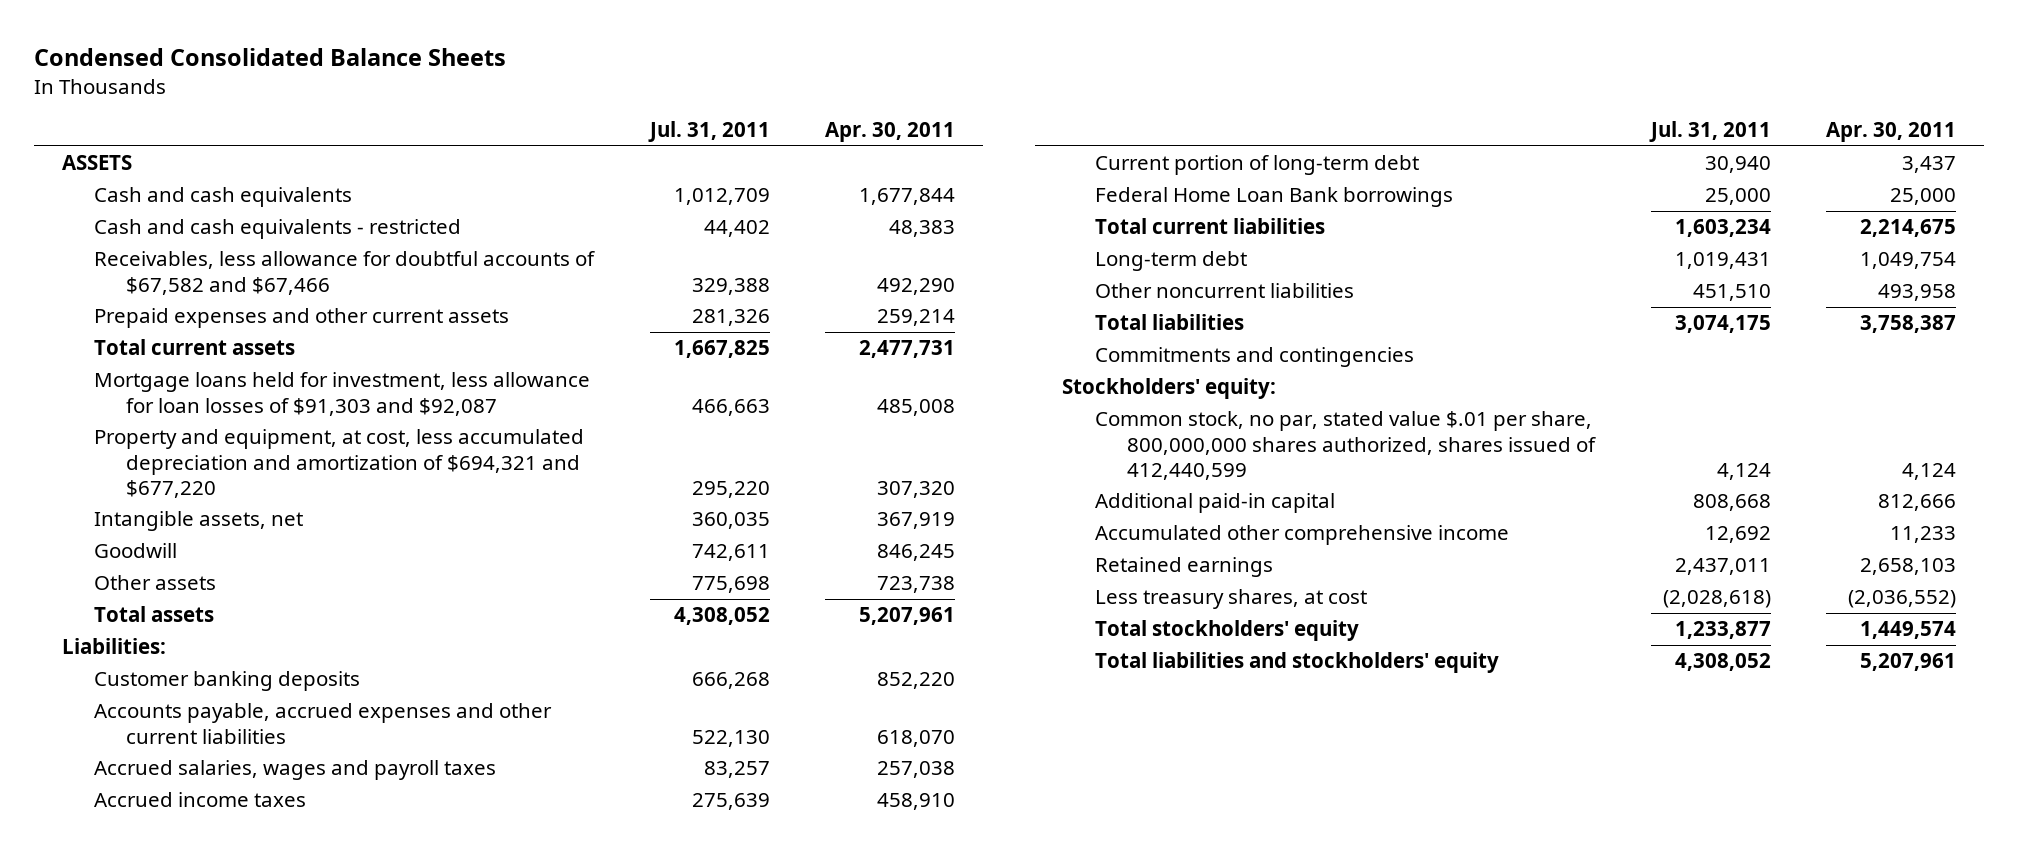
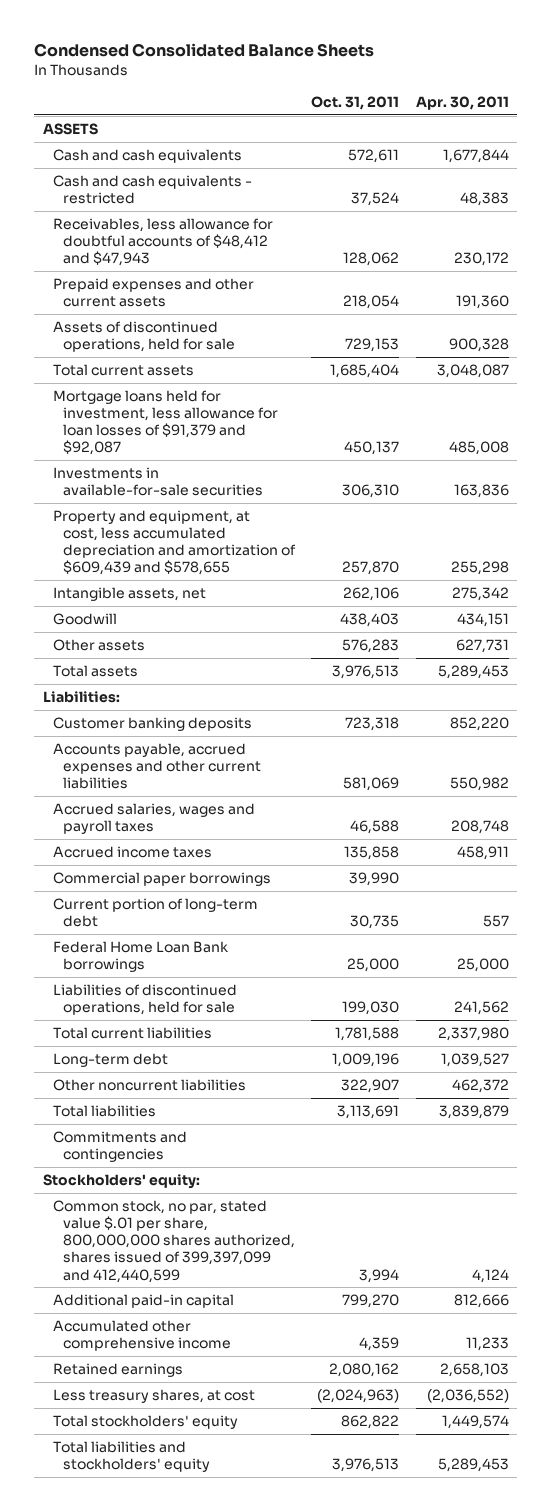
[647,121,770,143] Jul. 31, 2011 -> none
none -> [311,96,400,111] Oct. 31, 2011
[94,251,596,295] Receivables, less allowance for doubtful accounts of $67,582 and $67,466 -> [52,217,273,267] Receivables, less allowance for doubtful accounts of $48,412 and $47,943
[877,277,956,295] 492,290 -> [453,252,509,267] 230,172
[877,309,956,327] 259,214 -> [455,295,509,310] 191,360
none -> [52,320,235,353] Assets of discontinued operations, held for sale
[859,340,956,359] 2,477,731 -> [436,363,509,378] 3,048,087
[94,372,591,416] Mortgage loans held for investment, less allowance for loan losses of $91,303 and $92,087 -> [52,389,278,456] Mortgage loans held for investment, less allowance for loan losses of $91,379 and $92,087
none -> [52,466,263,497] Investments in available-for-sale securities
[94,429,585,498] Property and equipment, at cost, less accumulated depreciation and amortization of $694,321 and $677,220 -> [52,509,296,576] Property and equipment, at cost, less accumulated depreciation and amortization of $609,439 and $578,655
[877,480,956,498] 307,320 -> [450,561,509,576] 255,298
[877,512,956,530] 367,919 -> [451,586,509,601] 275,342
[877,544,956,562] 846,245 -> [456,612,509,627] 434,151
[877,576,956,594] 723,738 -> [455,638,509,653] 627,731
[859,607,956,626] 5,207,961 -> [437,664,509,679] 5,289,453
[877,729,956,747] 618,070 -> [449,777,509,792] 550,982
[877,761,956,779] 257,038 -> [450,820,509,835] 208,748
[877,793,956,811] 458,910 -> [456,845,509,860] 458,911
none -> [52,871,271,886] Commercial paper borrowings
[1902,156,1957,174] 3,437 -> [482,915,509,928] 557
none -> [52,983,237,1016] Liabilities of discontinued operations, held for sale
[1860,219,1957,238] 2,214,675 -> [437,1026,509,1041] 2,337,980
[1860,252,1957,270] 1,049,754 -> [440,1052,509,1067] 1,039,527
[1878,284,1957,302] 493,958 -> [451,1078,509,1093] 462,372
[1860,315,1957,334] 3,758,387 -> [438,1104,509,1119] 3,839,879
[1094,411,1597,480] Common stock, no par, stated value $.01 per share, 800,000,000 shares authorized, shares issued of 412,440,599 -> [52,1199,295,1283] Common stock, no par, stated value $.01 per share, 800,000,000 shares authorized, shares issued of 399,397,099 and 412,440,599
[1860,653,1957,672] 5,207,961 -> [437,1458,509,1473] 5,289,453

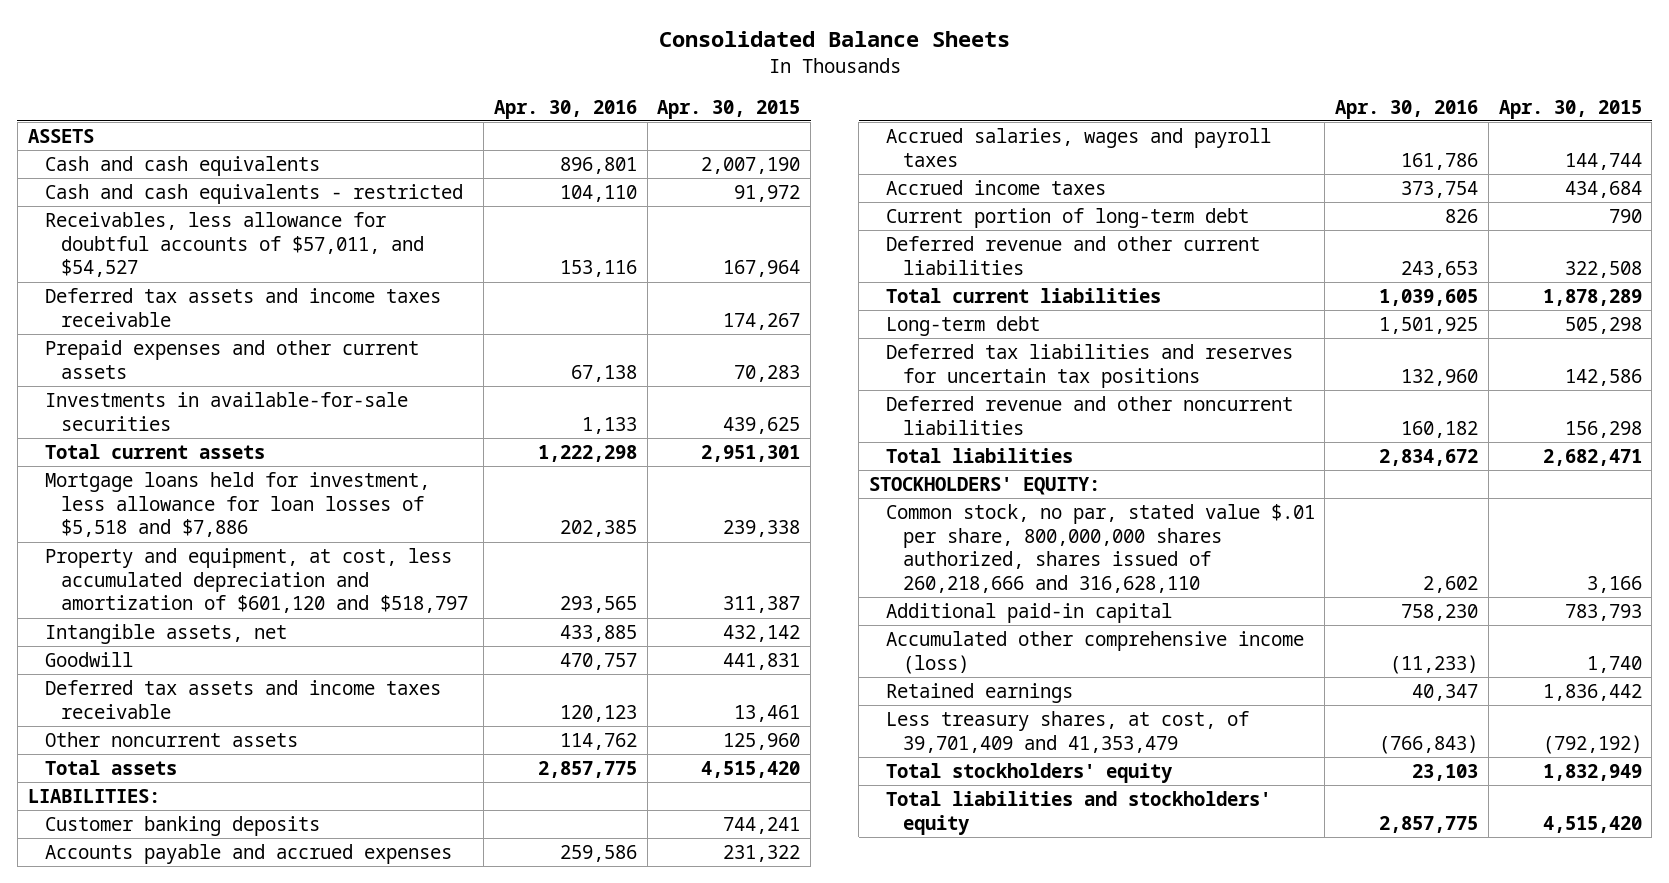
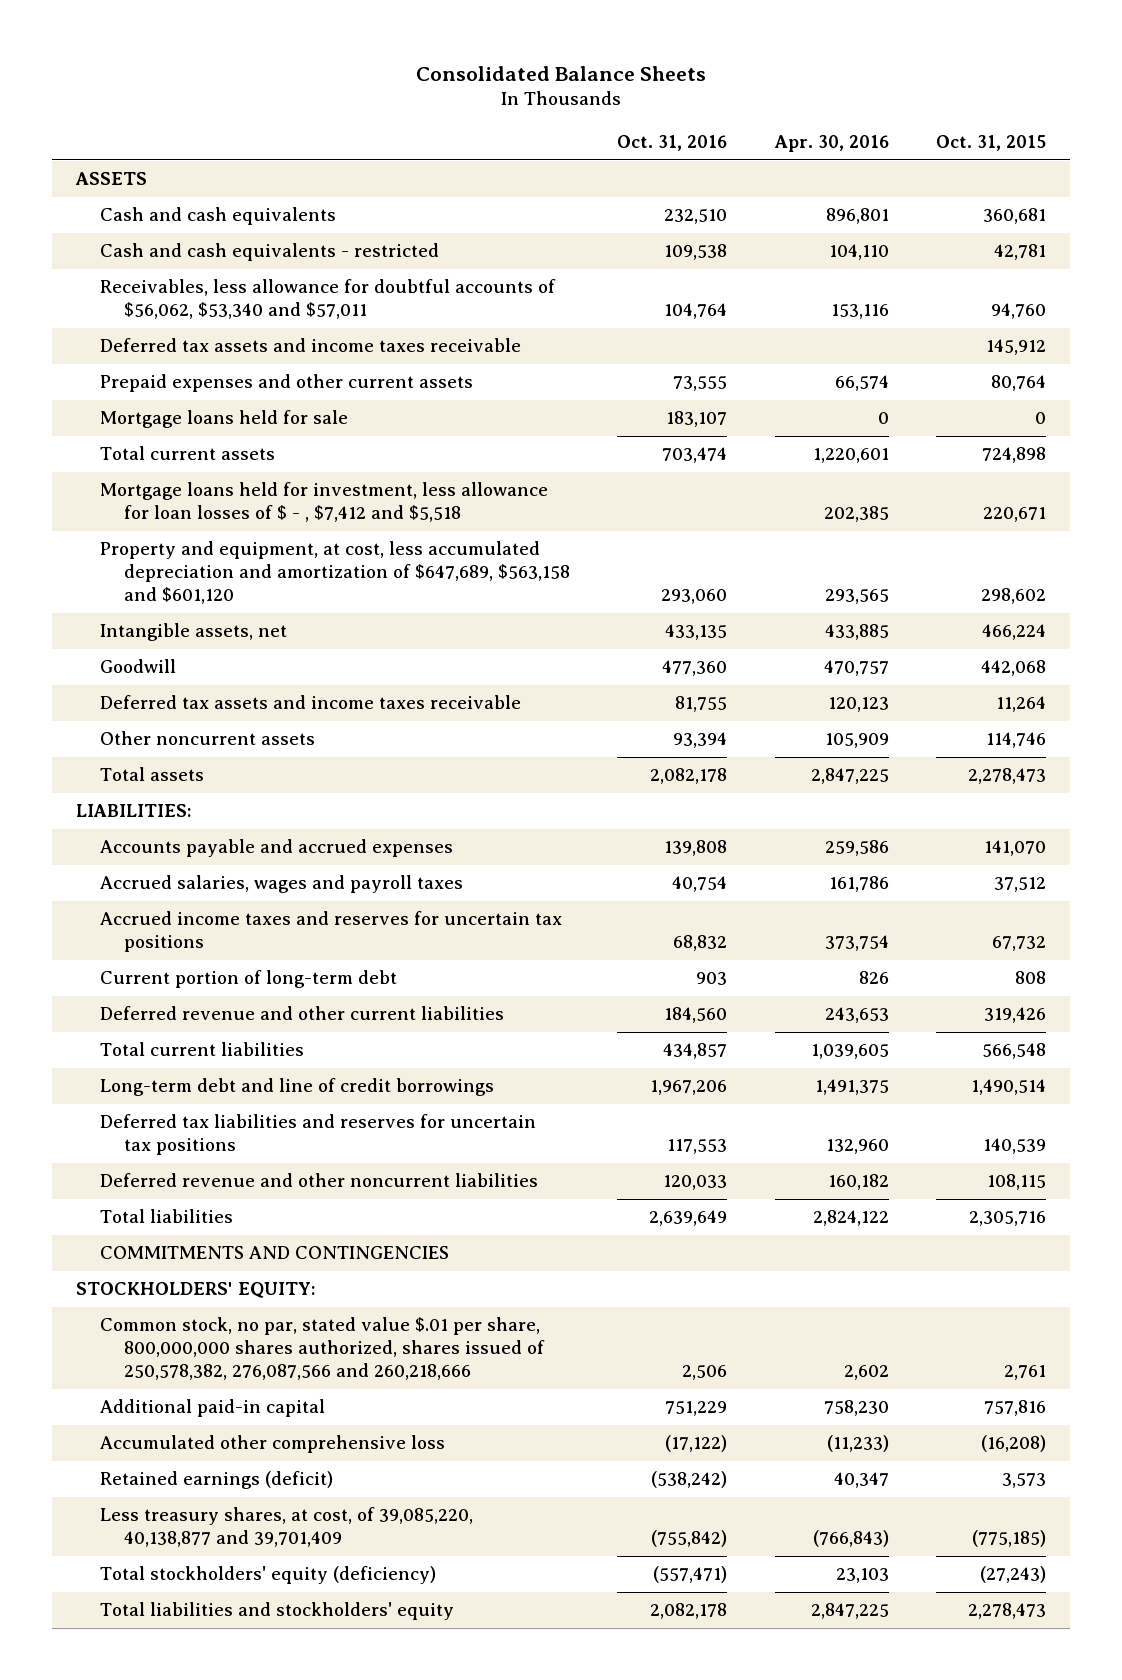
[657,99,801,119] Apr. 30, 2015 -> none
none -> [617,135,728,152] Oct. 31, 2016
none -> [935,135,1046,152] Oct. 31, 2015
[44,212,425,278] Receivables, less allowance for doubtful accounts of $57,011, and $54,527 -> [99,279,556,320] Receivables, less allowance for doubtful accounts of $56,062, $53,340 and $57,011
[44,392,408,431] Investments in available-for-sale securities -> none
[570,364,637,382] 67,138 -> [834,375,889,392] 66,574
none -> [99,410,348,429] Mortgage loans held for sale
[537,445,637,463] 1,222,298 -> [812,448,889,464] 1,220,601
[44,472,430,538] Mortgage loans held for investment, less allowance for loan losses of $5,518 and $7,886 -> [99,482,548,523] Mortgage loans held for investment, less allowance for loan losses of $ - , $7,412 and $5,518
[44,548,469,614] Property and equipment, at cost, less accumulated depreciation and amortization of $601,120 and $518,797 -> [99,541,570,604] Property and equipment, at cost, less accumulated depreciation and amortization of $647,689, $563,158 and $601,120
[559,733,637,751] 114,762 -> [824,733,889,749] 105,909
[537,761,637,779] 2,857,775 -> [810,768,889,785] 2,847,225
[44,816,320,837] Customer banking deposits -> none
[885,180,1106,196] Accrued income taxes -> [99,911,562,953] Accrued income taxes and reserves for uncertain tax positions
[885,316,1040,337] Long-term debt -> none
none -> [99,1078,494,1097] Long-term debt and line of credit borrowings
[1379,449,1479,467] 2,834,672 -> [812,1210,889,1227] 2,824,122
none -> [99,1246,449,1260] COMMITMENTS AND CONTINGENCIES
[885,504,1315,593] Common stock, no par, stated value $.01 per share, 800,000,000 shares authorized, shares issued of 260,218,666 and 316,628,110 -> [99,1317,545,1380] Common stock, no par, stated value $.01 per share, 800,000,000 shares authorized, shares issued of 250,578,382, 276,087,566 and 260,218,666
[885,631,1304,674] Accumulated other comprehensive income (loss) -> [99,1435,445,1454] Accumulated other comprehensive loss
[885,683,1073,704] Retained earnings -> [99,1471,333,1490] Retained earnings (deficit)
[885,711,1249,753] Less treasury shares, at cost, of 39,701,409 and 41,353,479 -> [99,1507,473,1548] Less treasury shares, at cost, of 39,085,220, 40,138,877 and 39,701,409
[885,763,1173,784] Total stockholders' equity -> [99,1566,436,1585] Total stockholders' equity (deficiency)
[1379,815,1479,833] 2,857,775 -> [810,1603,889,1620] 2,847,225

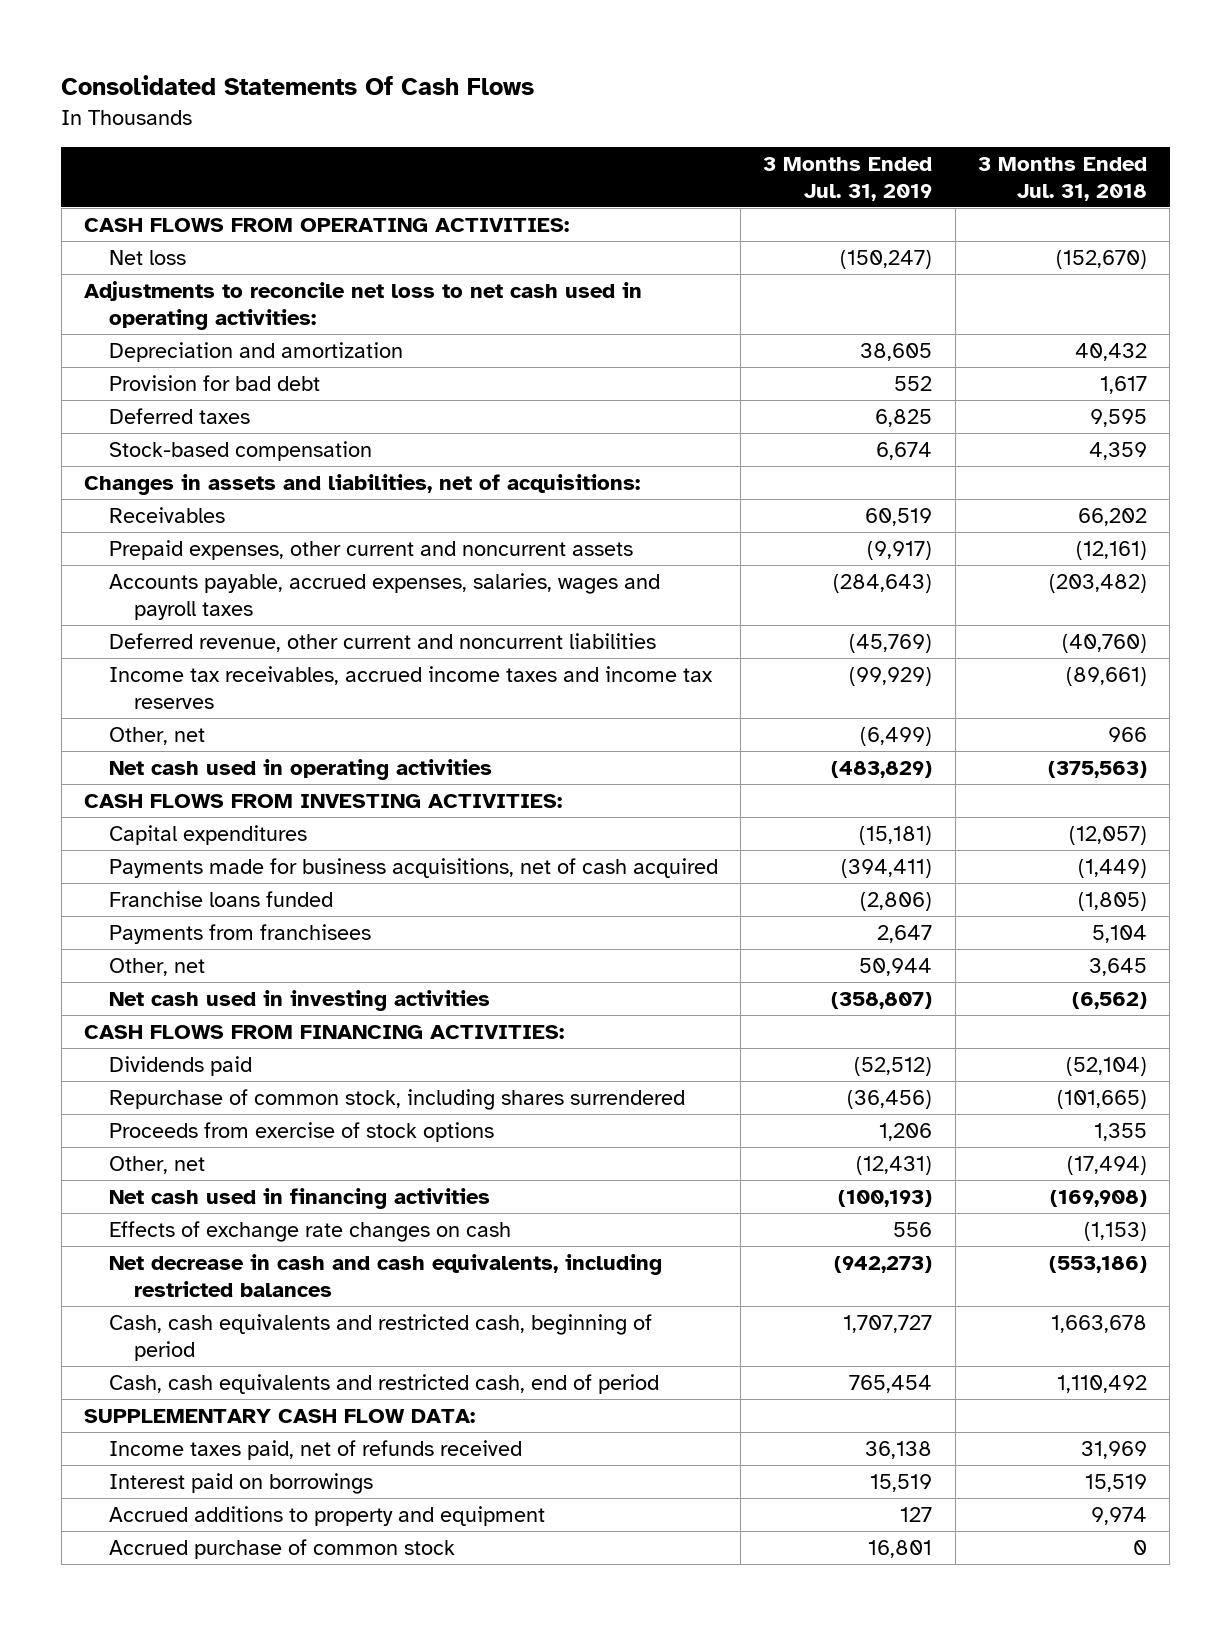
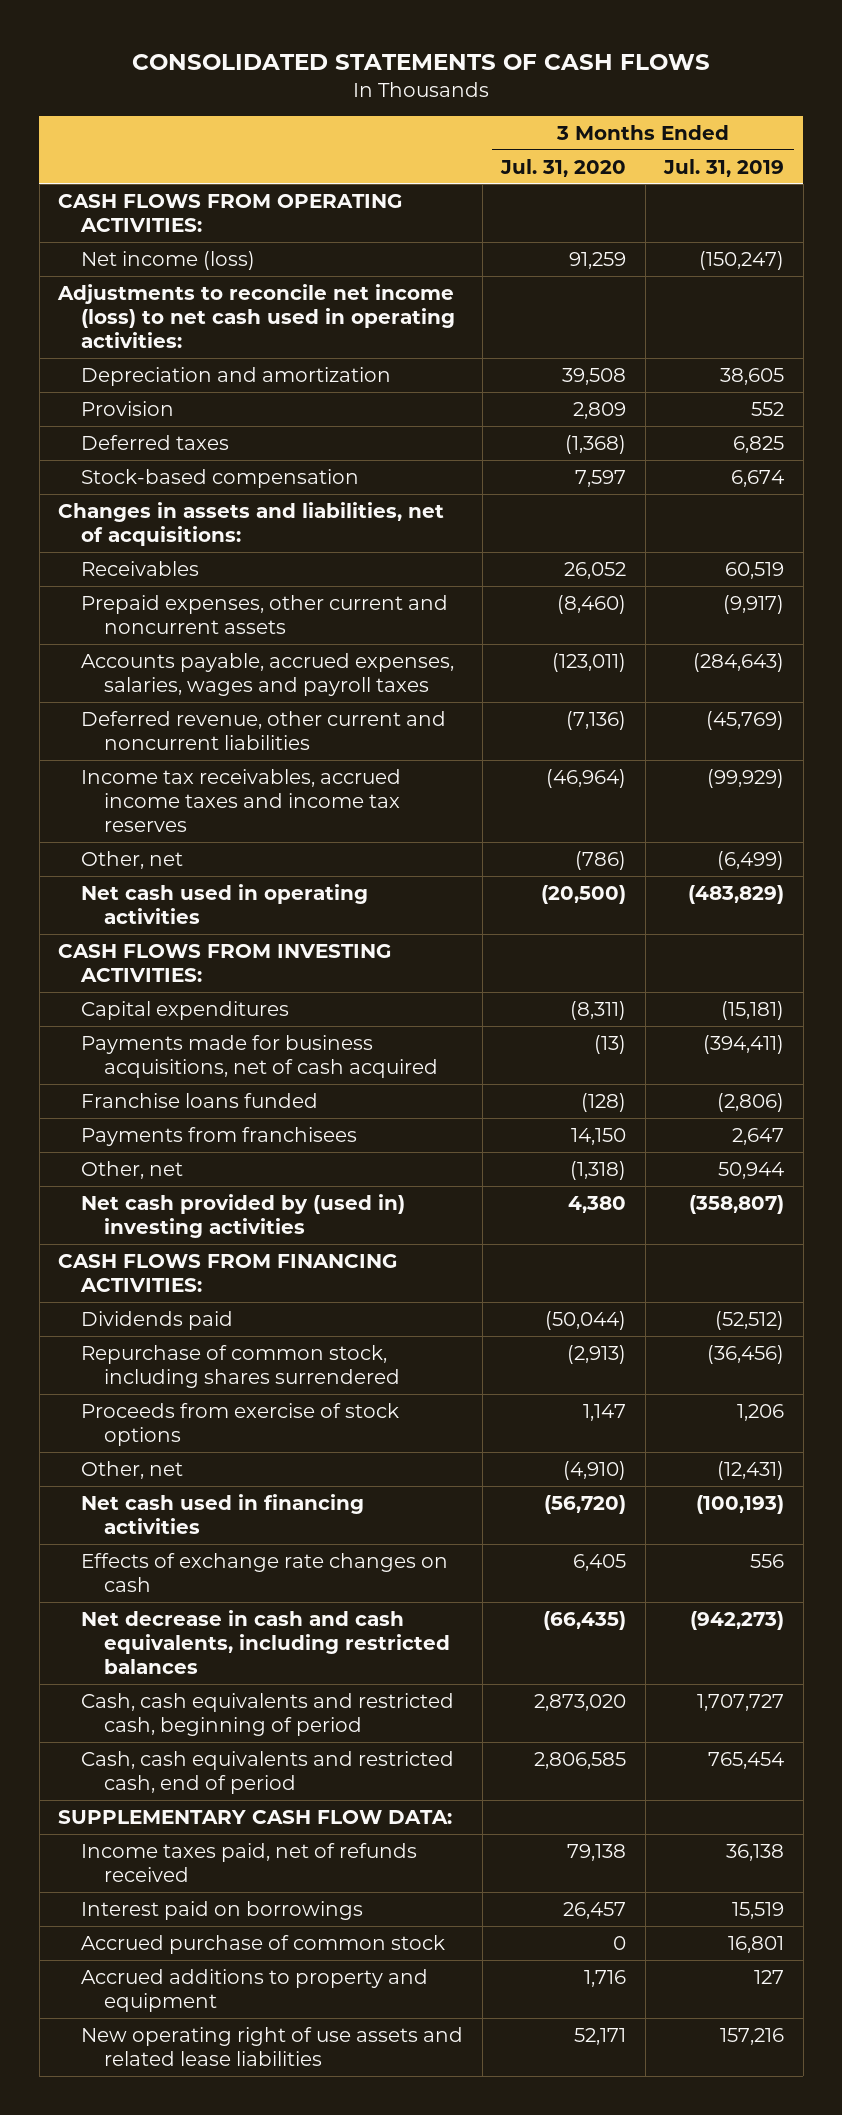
[61,75,535,96] Consolidated Statements Of Cash Flows -> [132,53,711,70] CONSOLIDATED STATEMENTS OF CASH FLOWS
[978,156,1148,201] 3 Months Ended Jul. 31, 2018 -> none
none -> [500,158,627,177] Jul. 31, 2020
[108,249,186,265] Net loss -> [80,250,255,270] Net income (loss)
[83,280,642,330] Adjustments to reconcile net loss to net cash used in operating activities: -> [57,283,455,348] Adjustments to reconcile net income (loss) to net cash used in operating activities:
[108,374,320,391] Provision for bad debt -> [80,400,174,416] Provision
[108,989,490,1011] Net cash used in investing activities -> [80,1193,405,1238] Net cash provided by (used in) investing activities
[108,1505,545,1526] Accrued additions to property and equipment -> [80,1968,428,2012] Accrued additions to property and equipment
none -> [80,2026,463,2066] New operating right of use assets and related lease liabilities

